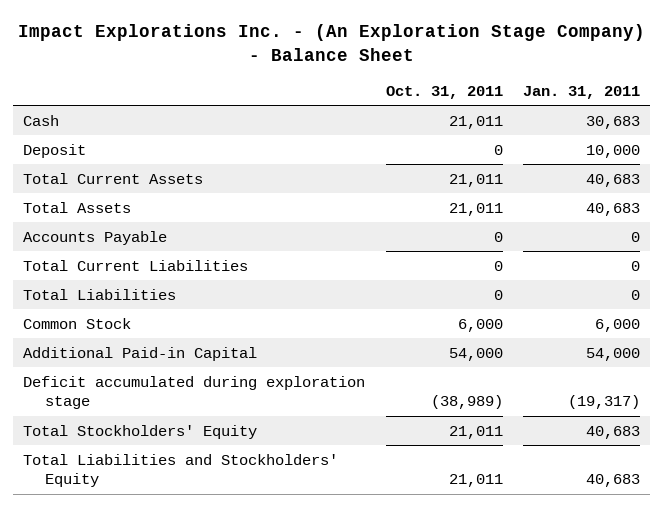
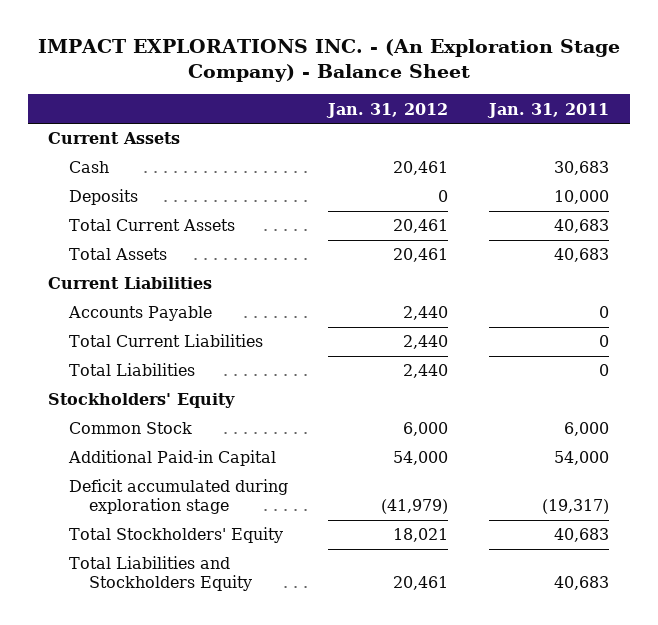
[17,23,645,61] Impact Explorations Inc. - (An Exploration Stage Company) - Balance Sheet -> [37,39,620,83] IMPACT EXPLORATIONS INC. - (An Exploration Stage Company) - Balance Sheet
[385,85,503,99] Oct. 31, 2011 -> none
none -> [326,102,449,118] Jan. 31, 2012
none -> [48,132,181,145] Current Assets
[23,143,87,158] Deposit -> [68,189,138,206] Deposits
none -> [48,277,213,290] Current Liabilities
none -> [48,393,236,409] Stockholders' Equity
[23,453,339,488] Total Liabilities and Stockholders' Equity -> [68,556,252,592] Total Liabilities and Stockholders Equity

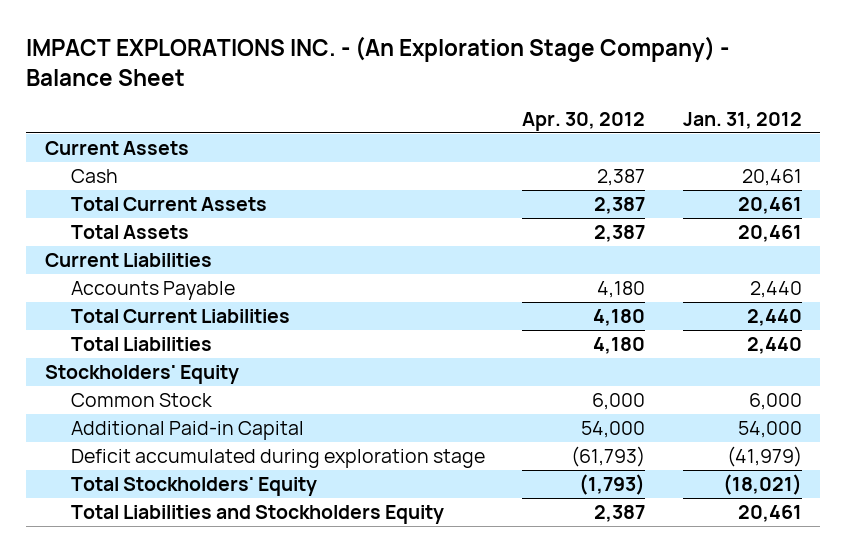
[487,102,610,118] Jan. 31, 2011 -> none
none -> [522,112,646,132] Apr. 30, 2012
[68,189,138,206] Deposits -> none
[393,528,449,543] 18,021 -> [722,473,802,495] (18,021)

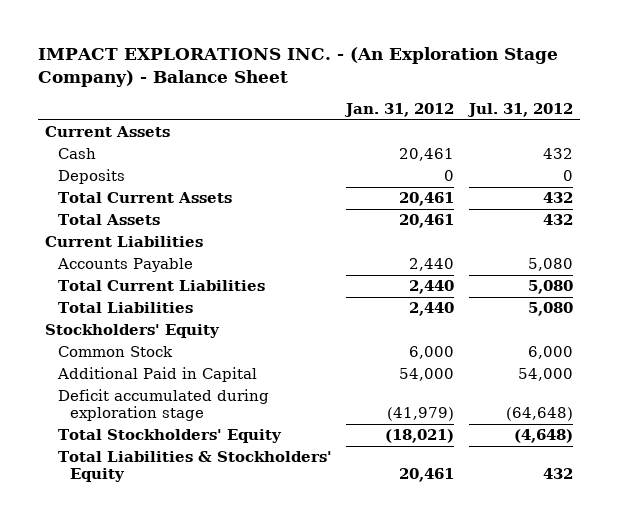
[522,112,646,132] Apr. 30, 2012 -> none
none -> [466,102,573,117] Jul. 31, 2012
none -> [57,169,125,185] Deposits
[70,420,304,440] Additional Paid-in Capital -> [56,367,257,383] Additional Paid in Capital
[70,504,444,524] Total Liabilities and Stockholders Equity -> [57,451,332,483] Total Liabilities & Stockholders' Equity

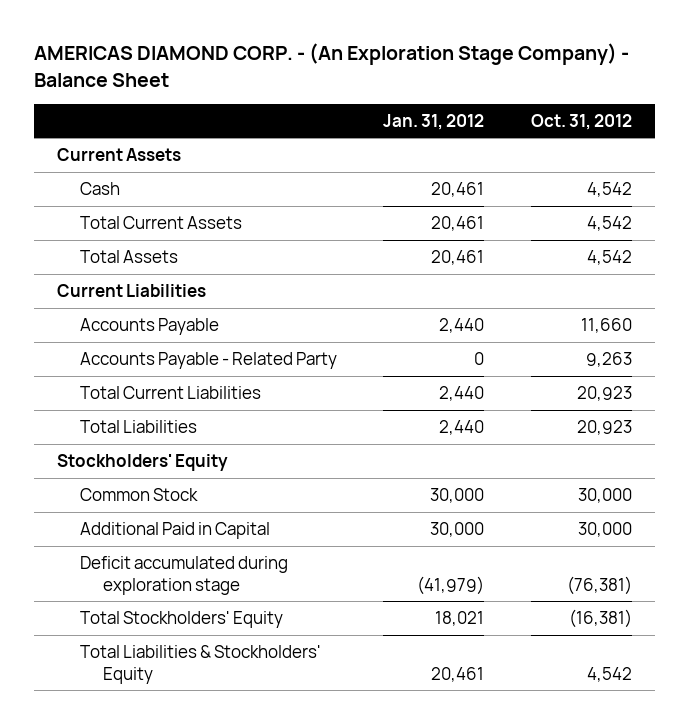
[38,47,559,87] IMPACT EXPLORATIONS INC. - (An Exploration Stage Company) - Balance Sheet -> [33,43,629,87] AMERICAS DIAMOND CORP. - (An Exploration Stage Company) - Balance Sheet
[466,102,573,117] Jul. 31, 2012 -> none
none -> [530,113,632,130] Oct. 31, 2012
[57,169,125,185] Deposits -> none
none -> [79,352,337,370] Accounts Payable - Related Party
[409,346,455,360] 6,000 -> [430,488,485,504] 30,000
[399,368,455,382] 54,000 -> [430,522,485,538] 30,000
[385,429,455,444] (18,021) -> [435,611,485,627] 18,021

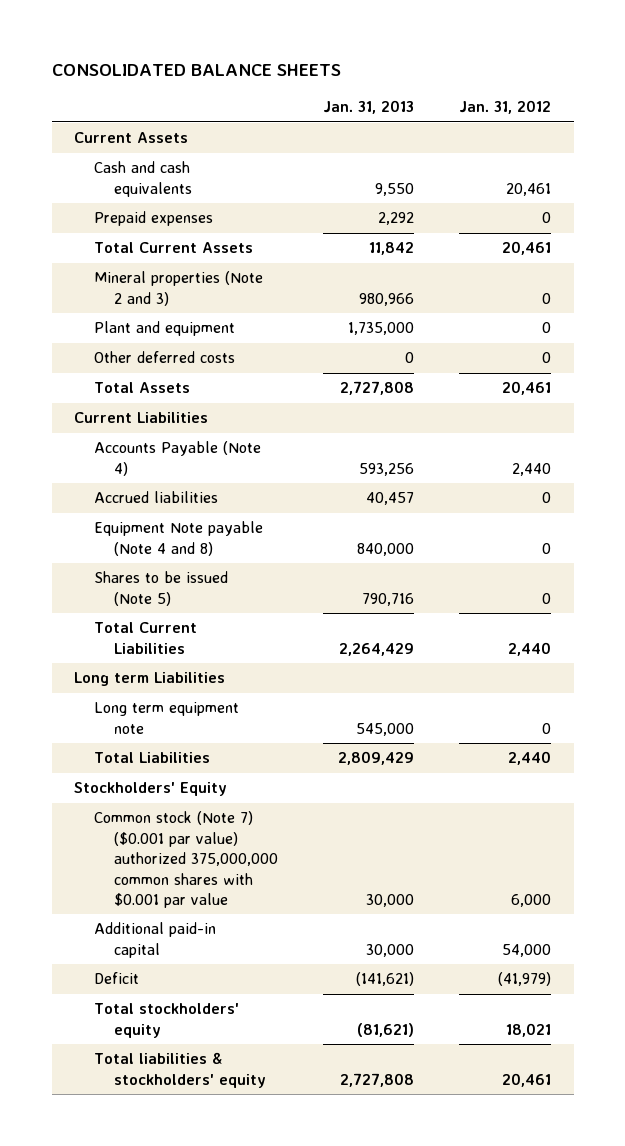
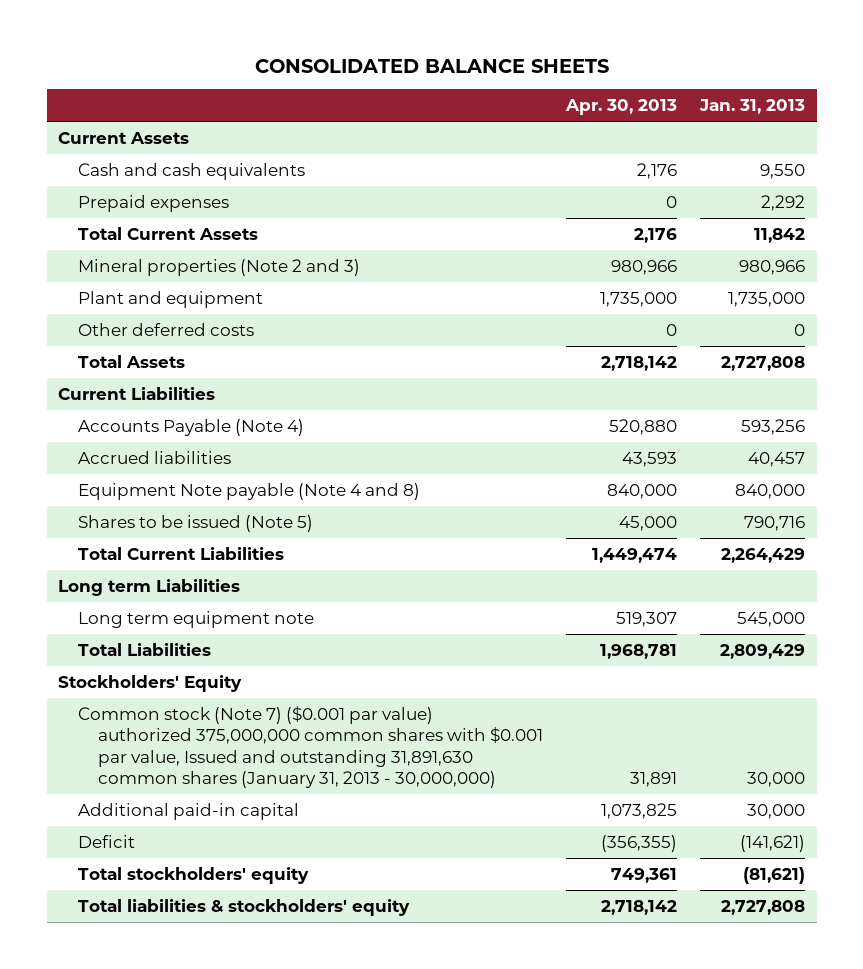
[459,100,552,115] Jan. 31, 2012 -> none
none -> [565,99,678,116] Apr. 30, 2013
[94,811,278,908] Common stock (Note 7) ($0.001 par value) authorized 375,000,000 common shares with $0.001 par value -> [78,705,544,788] Common stock (Note 7) ($0.001 par value) authorized 375,000,000 common shares with $0.001 par value, Issued and outstanding 31,891,630 common shares (January 31, 2013 - 30,000,000)

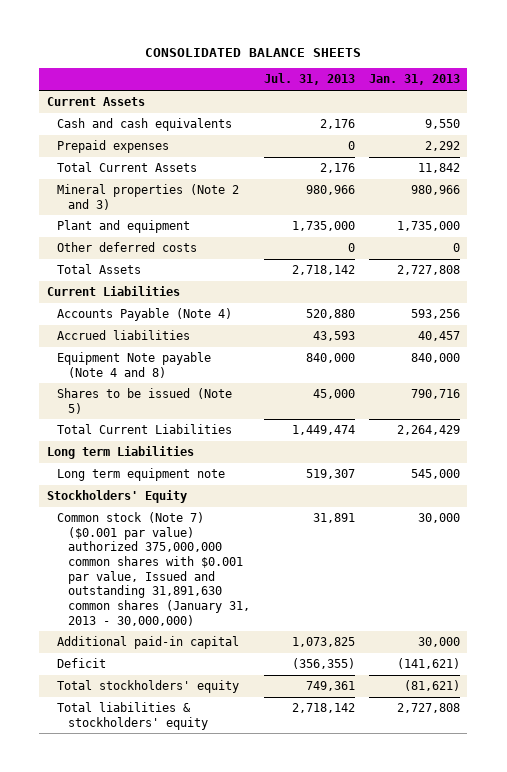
[565,99,678,116] Apr. 30, 2013 -> none
none -> [264,73,356,86] Jul. 31, 2013
[78,642,212,656] Total Liabilities -> none

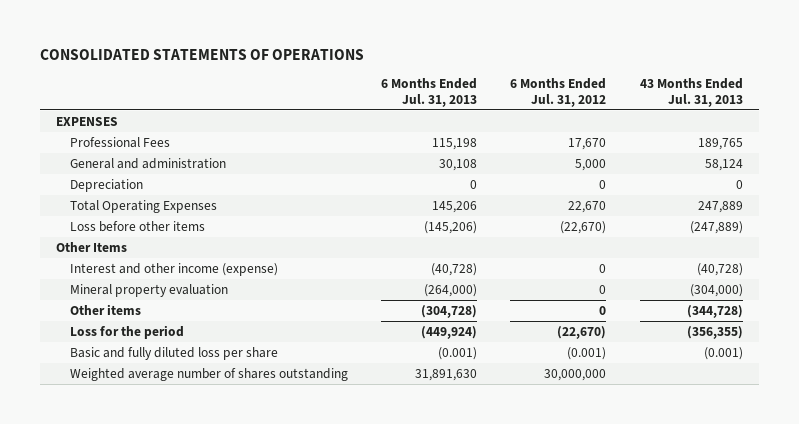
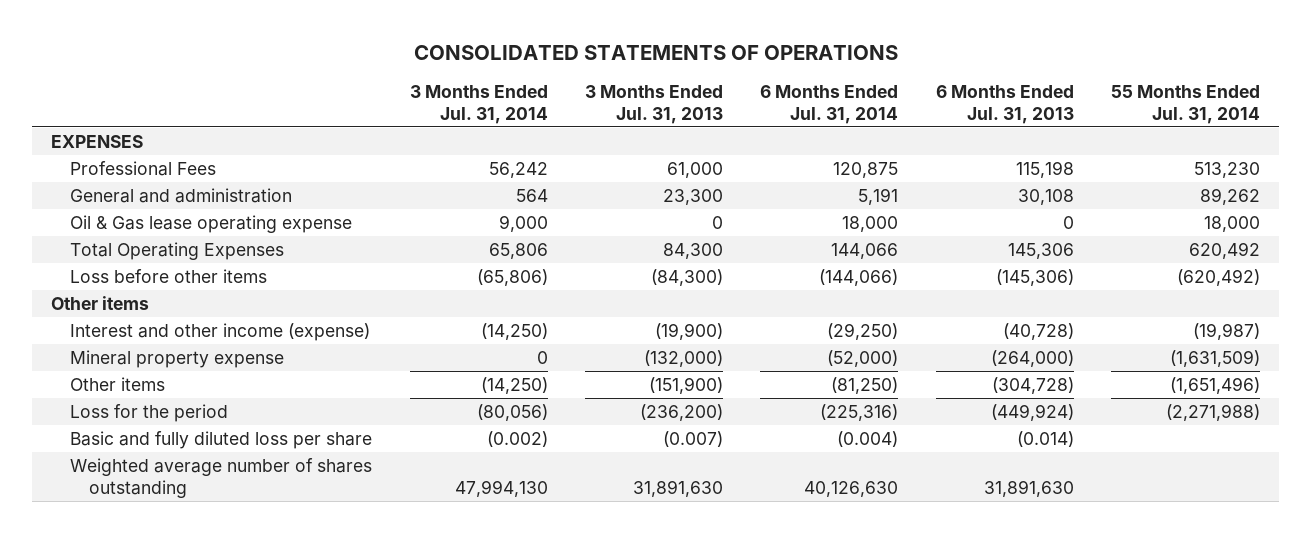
[510,78,607,107] 6 Months Ended Jul. 31, 2012 -> none
[639,78,743,107] 43 Months Ended Jul. 31, 2013 -> none
none -> [409,84,548,124] 3 Months Ended Jul. 31, 2014
none -> [585,84,724,124] 3 Months Ended Jul. 31, 2013
none -> [760,84,899,124] 6 Months Ended Jul. 31, 2014
none -> [1111,84,1261,124] 55 Months Ended Jul. 31, 2014
[69,178,143,192] Depreciation -> none
none -> [70,214,353,233] Oil & Gas lease operating expense
[431,200,477,213] 145,206 -> [1007,242,1074,259] 145,306
[423,220,477,234] (145,206) -> [995,268,1074,286] (145,306)
[56,241,128,252] Other Items -> [50,295,149,310] Other items
[69,283,228,297] Mineral property evaluation -> [70,349,285,368] Mineral property expense
[437,346,477,360] (0.001) -> [1016,430,1074,447] (0.014)

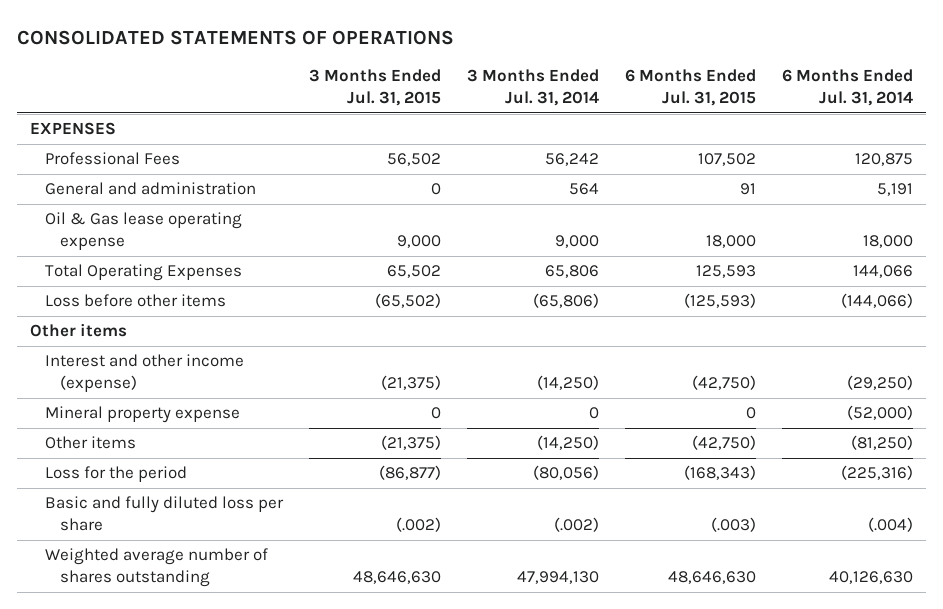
[585,84,724,124] 3 Months Ended Jul. 31, 2013 -> none
[935,84,1074,124] 6 Months Ended Jul. 31, 2013 -> none
[1111,84,1261,124] 55 Months Ended Jul. 31, 2014 -> none
none -> [309,69,442,107] 3 Months Ended Jul. 31, 2015
none -> [625,69,757,107] 6 Months Ended Jul. 31, 2015
[486,430,548,447] (0.002) -> [554,517,600,533] (.002)
[837,430,899,447] (0.004) -> [868,517,914,533] (.004)

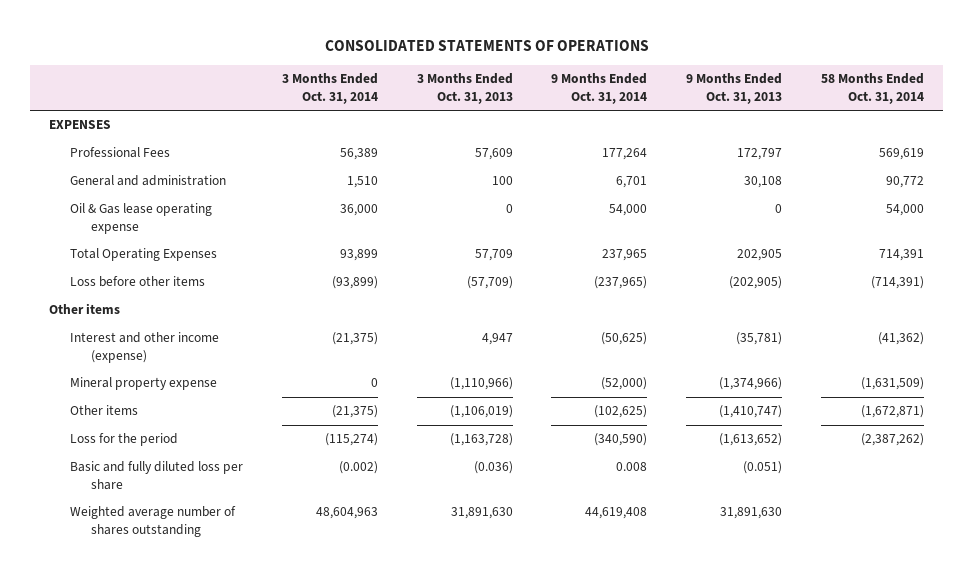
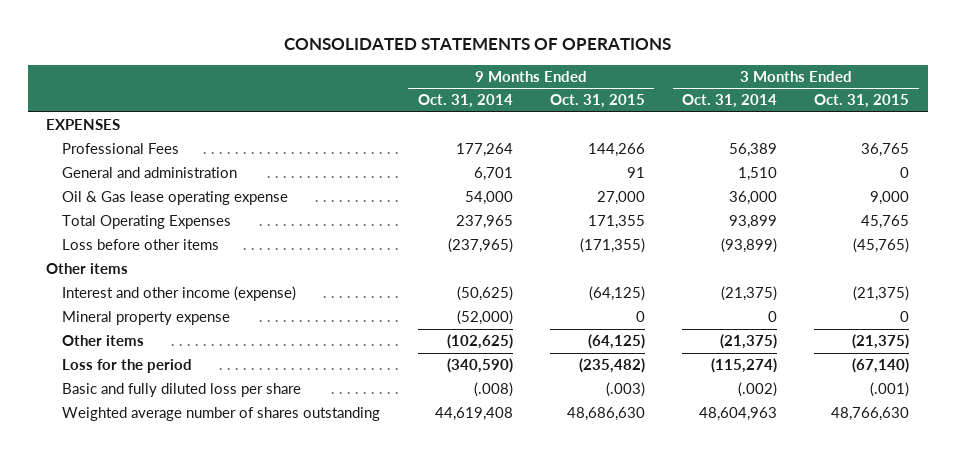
[416,73,513,104] 3 Months Ended Oct. 31, 2013 -> none
[685,73,782,104] 9 Months Ended Oct. 31, 2013 -> none
[820,73,924,104] 58 Months Ended Oct. 31, 2014 -> none
none -> [549,94,645,109] Oct. 31, 2015
none -> [814,94,910,109] Oct. 31, 2015
[339,461,379,475] (0.002) -> [738,382,778,398] (.002)
[616,462,648,472] 0.008 -> [473,382,513,398] (.008)

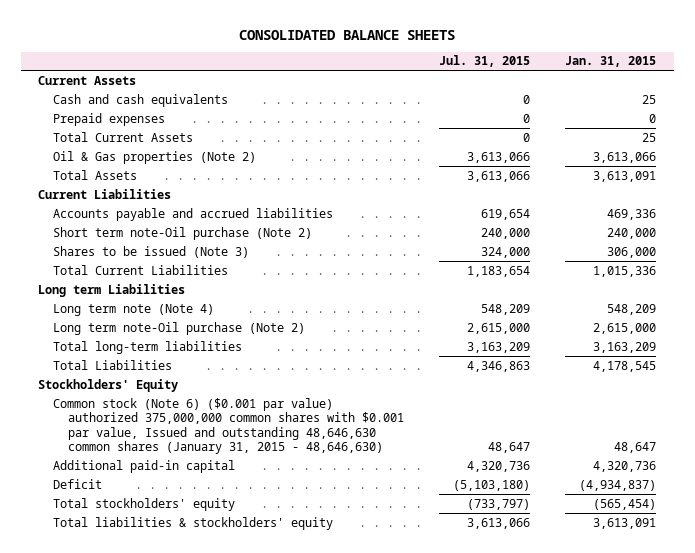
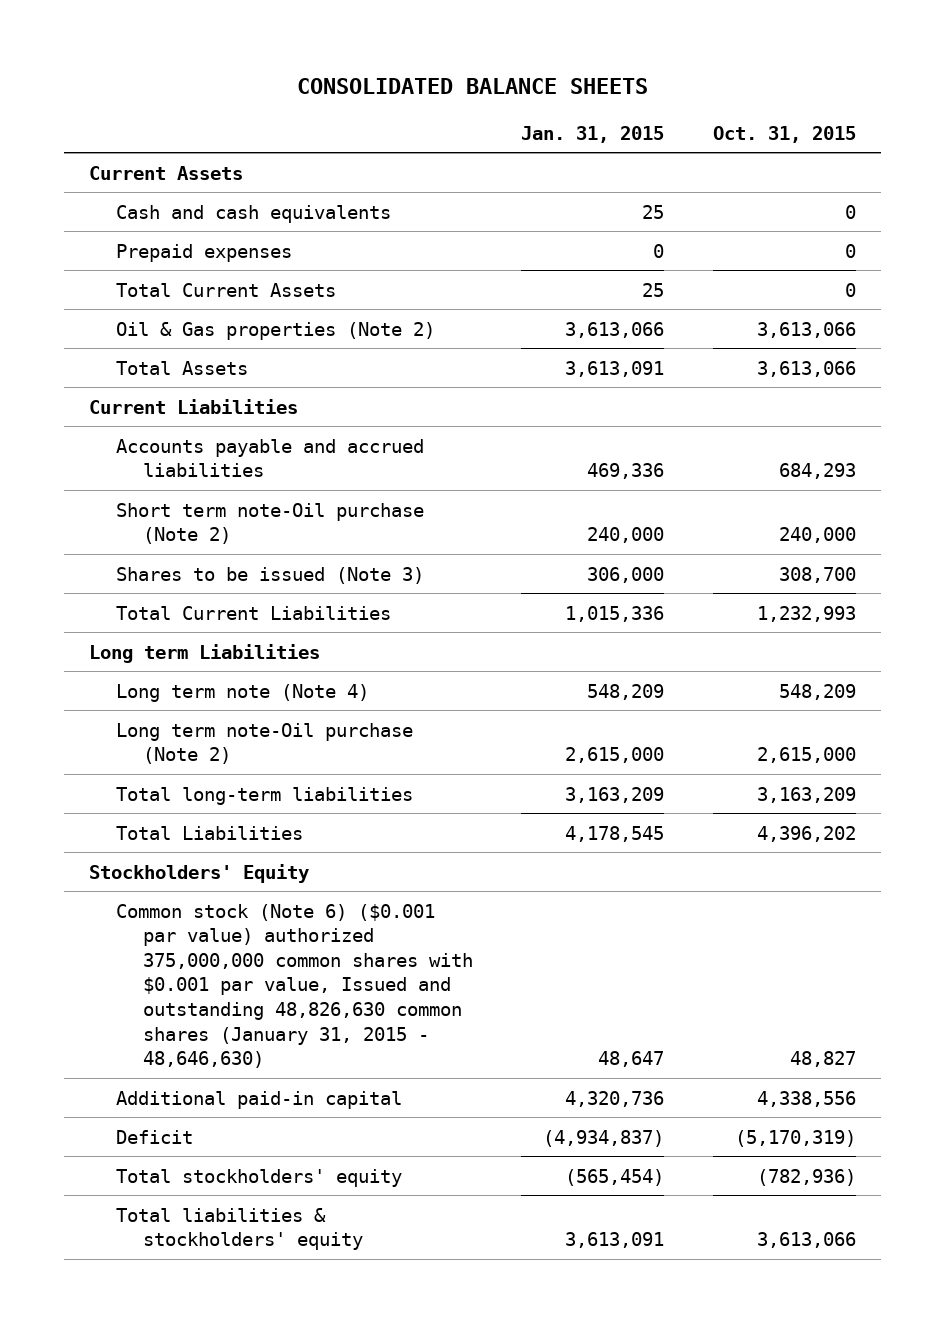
[439,55,531,68] Jul. 31, 2015 -> none
none -> [713,125,857,143] Oct. 31, 2015
[53,397,405,455] Common stock (Note 6) ($0.001 par value) authorized 375,000,000 common shares with $0.001 par value, Issued and outstanding 48,646,630 common shares (January 31, 2015 - 48,646,630) -> [115,903,473,1069] Common stock (Note 6) ($0.001 par value) authorized 375,000,000 common shares with $0.001 par value, Issued and outstanding 48,826,630 common shares (January 31, 2015 - 48,646,630)

